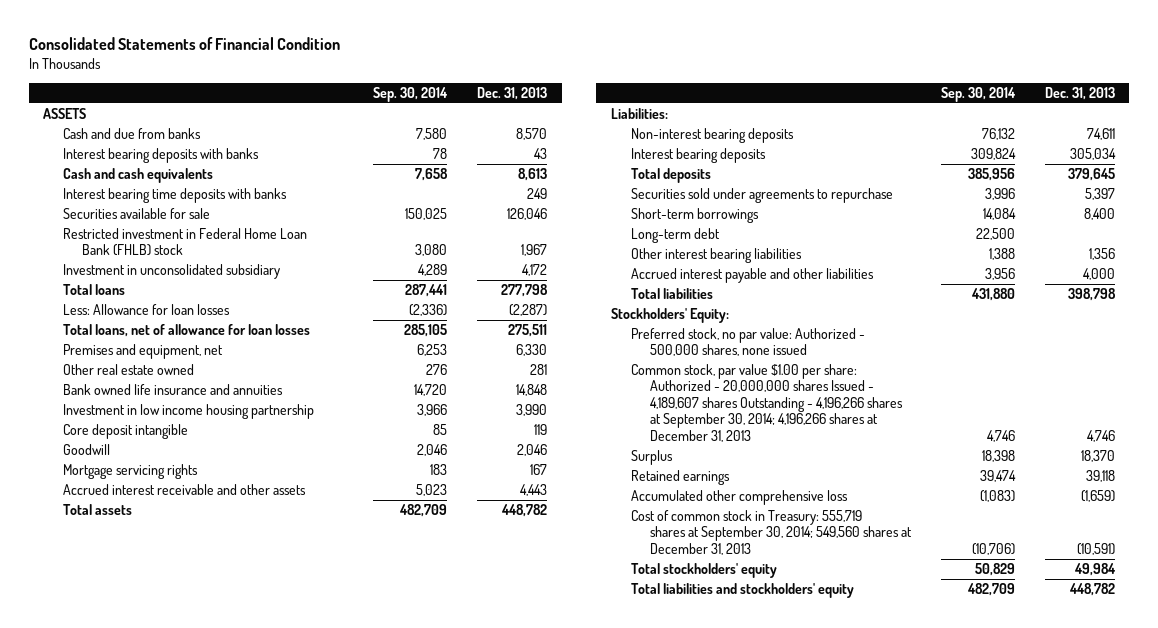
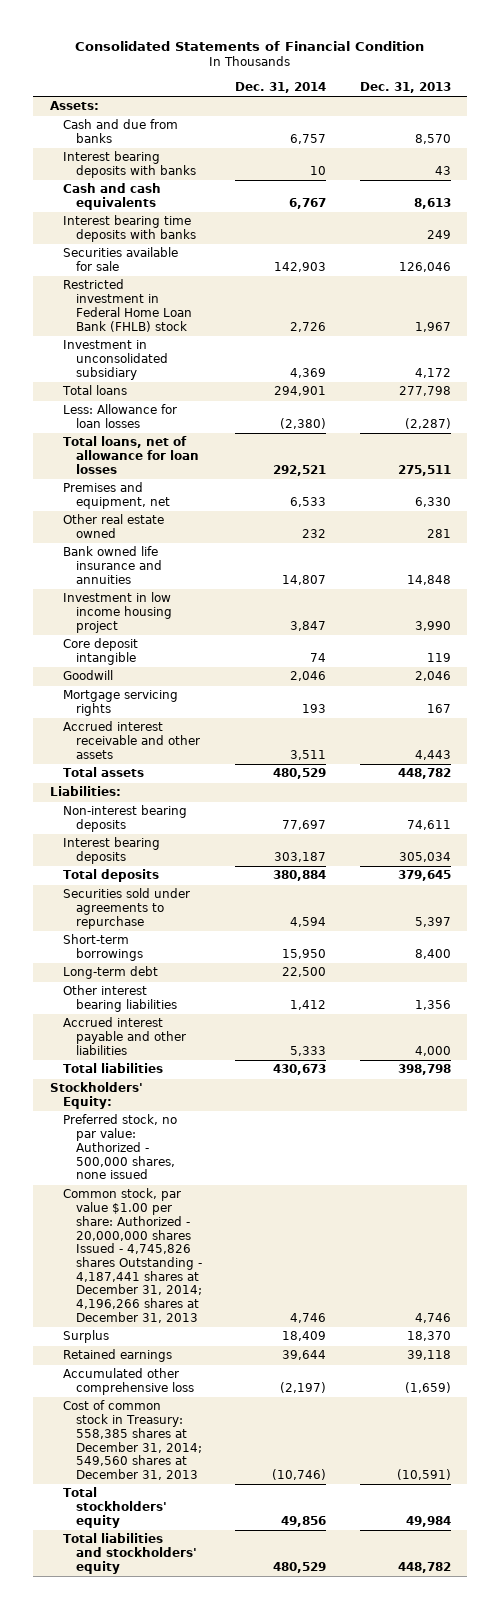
[373,86,449,102] Sep. 30, 2014 -> none
none -> [235,81,327,93] Dec. 31, 2014
[43,107,87,119] ASSETS -> [49,101,99,111] Assets:
[62,403,314,419] Investment in low income housing partnership -> [62,592,173,633] Investment in low income housing project
[630,363,904,442] Common stock, par value $1.00 per share: Authorized - 20,000,000 shares Issued - 4,189,607 shares Outstanding - 4,196,266 shares at September 30, 2014; 4,196,266 shares at December 31, 2013 -> [62,1188,203,1323] Common stock, par value $1.00 per share: Authorized - 20,000,000 shares Issued - 4,745,826 shares Outstanding - 4,187,441 shares at December 31, 2014; 4,196,266 shares at December 31, 2013
[630,509,913,555] Cost of common stock in Treasury: 555,719 shares at September 30, 2014; 549,560 shares at December 31, 2013 -> [62,1400,203,1481] Cost of common stock in Treasury: 558,385 shares at December 31, 2014; 549,560 shares at December 31, 2013

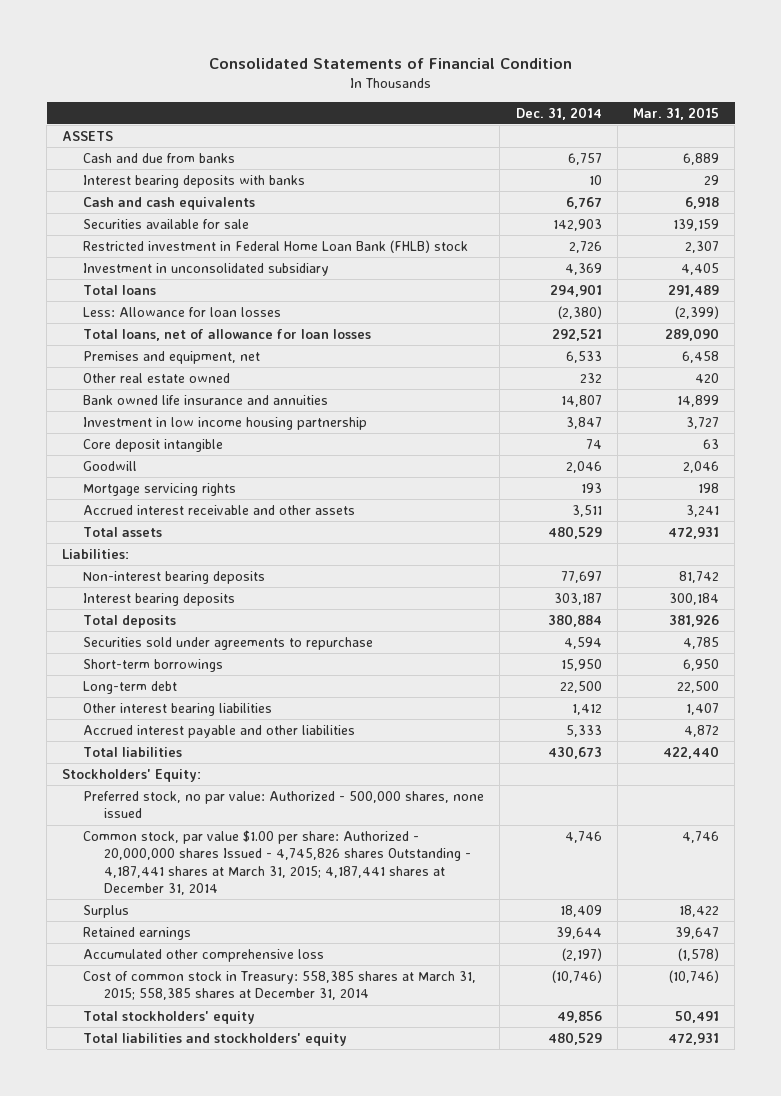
[359,81,451,93] Dec. 31, 2013 -> none
none -> [633,106,720,120] Mar. 31, 2015
[49,101,99,111] Assets: -> [62,130,114,141] ASSETS
[62,215,197,243] Interest bearing time deposits with banks -> none
[62,592,173,633] Investment in low income housing project -> [83,416,368,430] Investment in low income housing partnership
[62,1188,203,1323] Common stock, par value $1.00 per share: Authorized - 20,000,000 shares Issued - 4,745,826 shares Outstanding - 4,187,441 shares at December 31, 2014; 4,196,266 shares at December 31, 2013 -> [83,829,471,896] Common stock, par value $1.00 per share: Authorized - 20,000,000 shares Issued - 4,745,826 shares Outstanding - 4,187,441 shares at March 31, 2015; 4,187,441 shares at December 31, 2014
[62,1400,203,1481] Cost of common stock in Treasury: 558,385 shares at December 31, 2014; 549,560 shares at December 31, 2013 -> [83,970,477,1001] Cost of common stock in Treasury: 558,385 shares at March 31, 2015; 558,385 shares at December 31, 2014

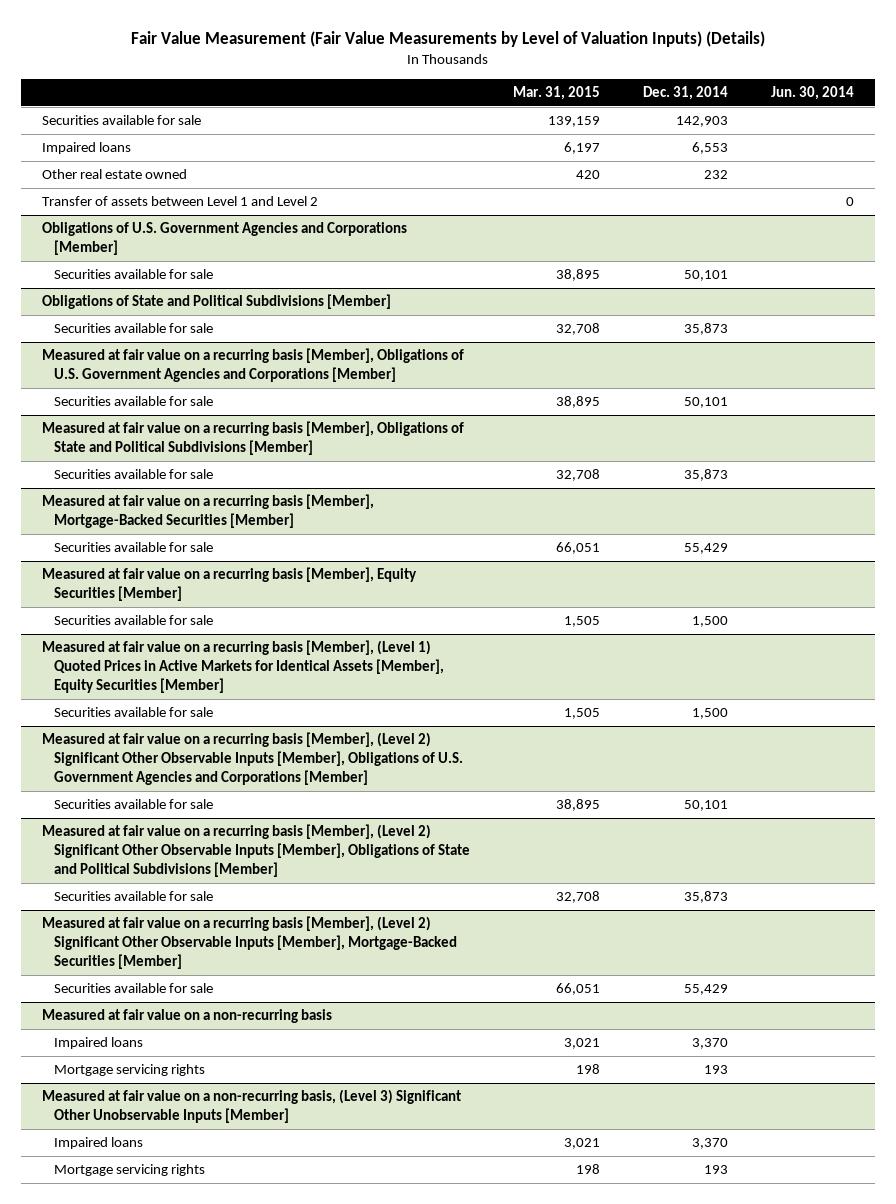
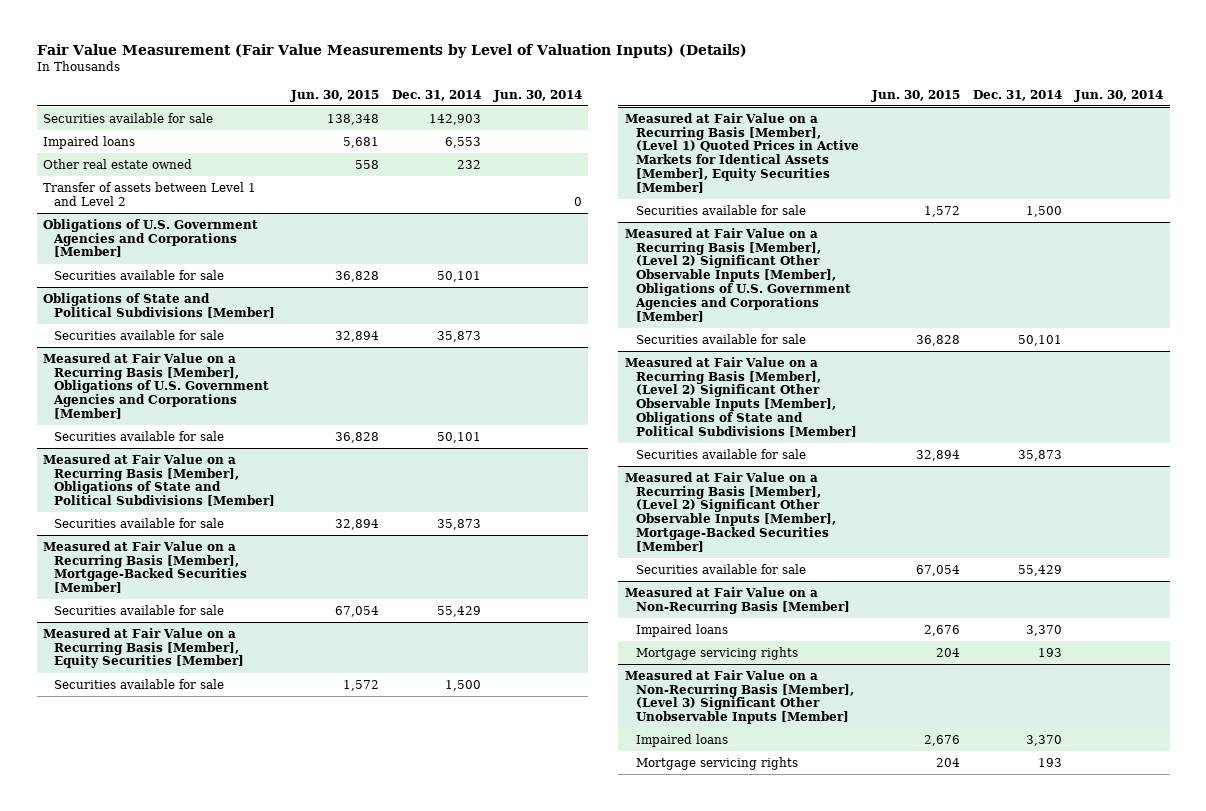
[513,85,601,100] Mar. 31, 2015 -> none
none -> [289,89,379,102] Jun. 30, 2015
[42,348,465,383] Measured at fair value on a recurring basis [Member], Obligations of U.S. Government Agencies and Corporations [Member] -> [43,352,270,420] Measured at Fair Value on a Recurring Basis [Member], Obligations of U.S. Government Agencies and Corporations [Member]
[42,421,465,456] Measured at fair value on a recurring basis [Member], Obligations of State and Political Subdivisions [Member] -> [43,453,276,507] Measured at Fair Value on a Recurring Basis [Member], Obligations of State and Political Subdivisions [Member]
[42,494,375,529] Measured at fair value on a recurring basis [Member], Mortgage-Backed Securities [Member] -> [43,540,248,594] Measured at Fair Value on a Recurring Basis [Member], Mortgage-Backed Securities [Member]
[42,567,418,602] Measured at fair value on a recurring basis [Member], Equity Securities [Member] -> [43,627,245,669] Measured at Fair Value on a Recurring Basis [Member], Equity Securities [Member]
[42,640,445,693] Measured at fair value on a recurring basis [Member], (Level 1) Quoted Prices in Active Markets for Identical Assets [Member], Equity Securities [Member] -> [624,112,859,194] Measured at Fair Value on a Recurring Basis [Member], (Level 1) Quoted Prices in Active Markets for Identical Assets [Member], Equity Securities [Member]
[42,732,464,785] Measured at fair value on a recurring basis [Member], (Level 2) Significant Other Observable Inputs [Member], Obligations of U.S. Government Agencies and Corporations [Member] -> [624,227,851,323] Measured at Fair Value on a Recurring Basis [Member], (Level 2) Significant Other Observable Inputs [Member], Obligations of U.S. Government Agencies and Corporations [Member]
[42,824,471,877] Measured at fair value on a recurring basis [Member], (Level 2) Significant Other Observable Inputs [Member], Obligations of State and Political Subdivisions [Member] -> [624,356,857,438] Measured at Fair Value on a Recurring Basis [Member], (Level 2) Significant Other Observable Inputs [Member], Obligations of State and Political Subdivisions [Member]
[42,916,458,969] Measured at fair value on a recurring basis [Member], (Level 2) Significant Other Observable Inputs [Member], Mortgage-Backed Securities [Member] -> [624,471,836,553] Measured at Fair Value on a Recurring Basis [Member], (Level 2) Significant Other Observable Inputs [Member], Mortgage-Backed Securities [Member]
[42,1009,333,1024] Measured at fair value on a non-recurring basis -> [624,586,850,614] Measured at Fair Value on a Non-Recurring Basis [Member]
[42,1089,462,1124] Measured at fair value on a non-recurring basis, (Level 3) Significant Other Unobservable Inputs [Member] -> [624,669,854,725] Measured at Fair Value on a Non-Recurring Basis [Member], (Level 3) Significant Other Unobservable Inputs [Member]

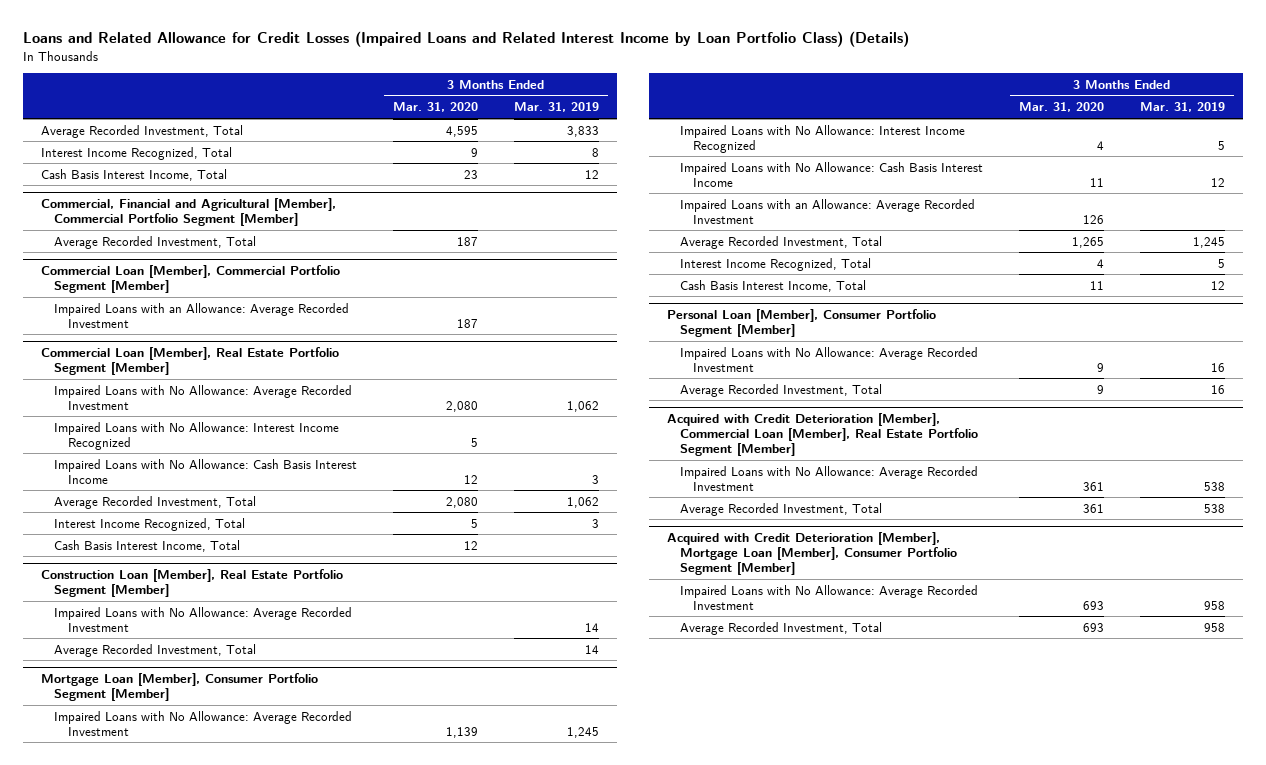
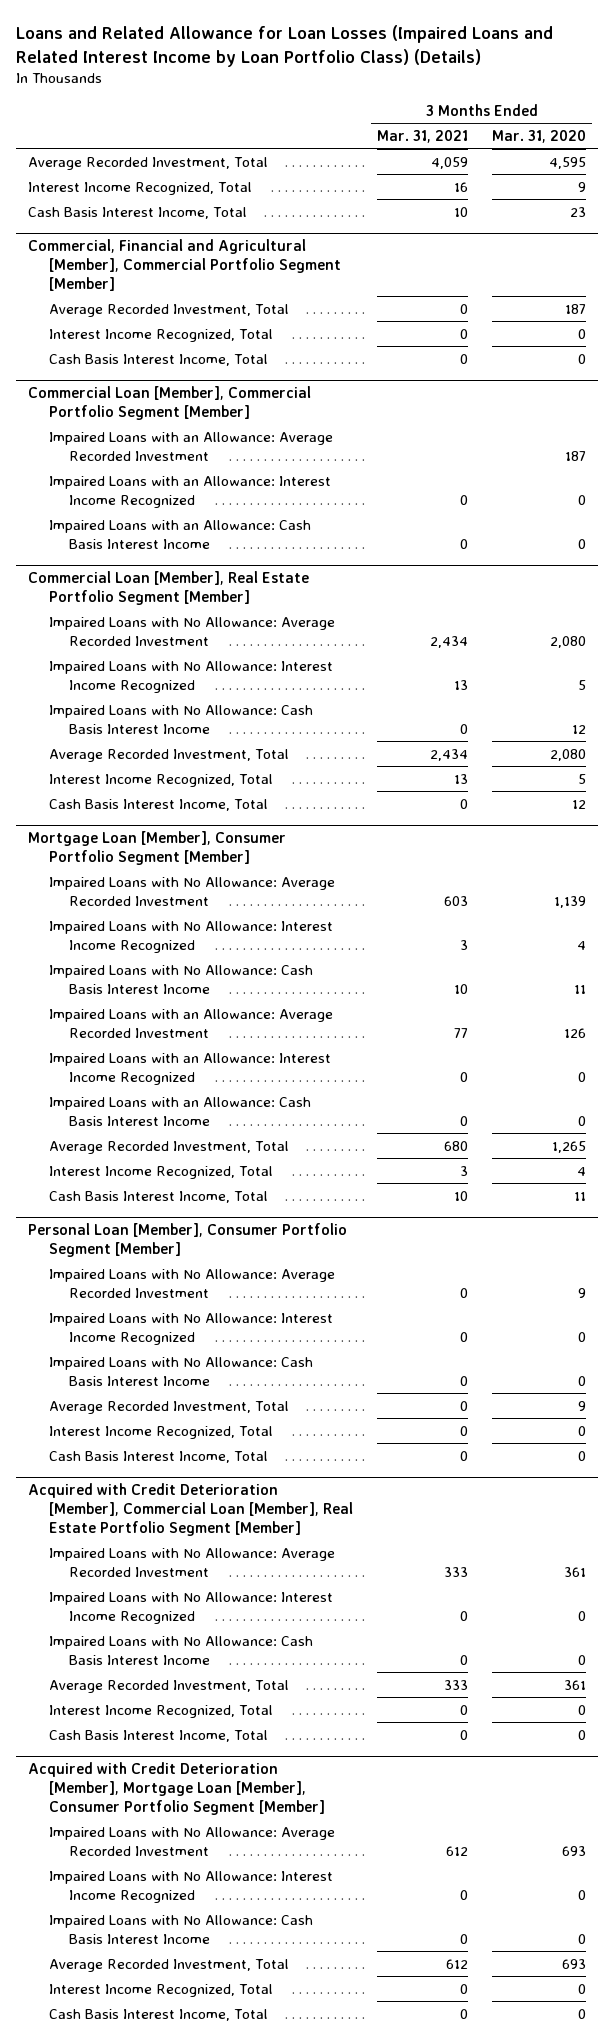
[23,31,910,48] Loans and Related Allowance for Credit Losses (Impaired Loans and Related Interest Income by Loan Portfolio Class) (Details) -> [15,25,553,67] Loans and Related Allowance for Loan Losses (Impaired Loans and Related Interest Income by Loan Portfolio Class) (Details)
[514,102,600,113] Mar. 31, 2019 -> none
none -> [376,129,468,143] Mar. 31, 2021
none -> [48,328,273,342] Interest Income Recognized, Total
none -> [48,353,268,366] Cash Basis Interest Income, Total
none -> [48,475,331,508] Impaired Loans with an Allowance: Interest Income Recognized
none -> [48,519,311,549] Impaired Loans with an Allowance: Cash Basis Interest Income
[41,569,344,598] Construction Loan [Member], Real Estate Portfolio Segment [Member] -> none
[54,606,353,632] Impaired Loans with No Allowance: Average Recorded Investment -> none
[54,643,257,657] Average Recorded Investment, Total -> none
none -> [48,1052,331,1085] Impaired Loans with an Allowance: Interest Income Recognized
none -> [48,1096,311,1126] Impaired Loans with an Allowance: Cash Basis Interest Income
none -> [48,1312,333,1345] Impaired Loans with No Allowance: Interest Income Recognized
none -> [48,1356,313,1386] Impaired Loans with No Allowance: Cash Basis Interest Income
none -> [48,1425,273,1439] Interest Income Recognized, Total
none -> [48,1450,268,1463] Cash Basis Interest Income, Total
none -> [48,1591,333,1624] Impaired Loans with No Allowance: Interest Income Recognized
none -> [48,1635,313,1665] Impaired Loans with No Allowance: Cash Basis Interest Income
none -> [48,1704,273,1718] Interest Income Recognized, Total
none -> [48,1729,268,1742] Cash Basis Interest Income, Total
none -> [48,1870,333,1903] Impaired Loans with No Allowance: Interest Income Recognized
none -> [48,1914,313,1944] Impaired Loans with No Allowance: Cash Basis Interest Income
none -> [48,1983,273,1997] Interest Income Recognized, Total
none -> [48,2008,268,2021] Cash Basis Interest Income, Total

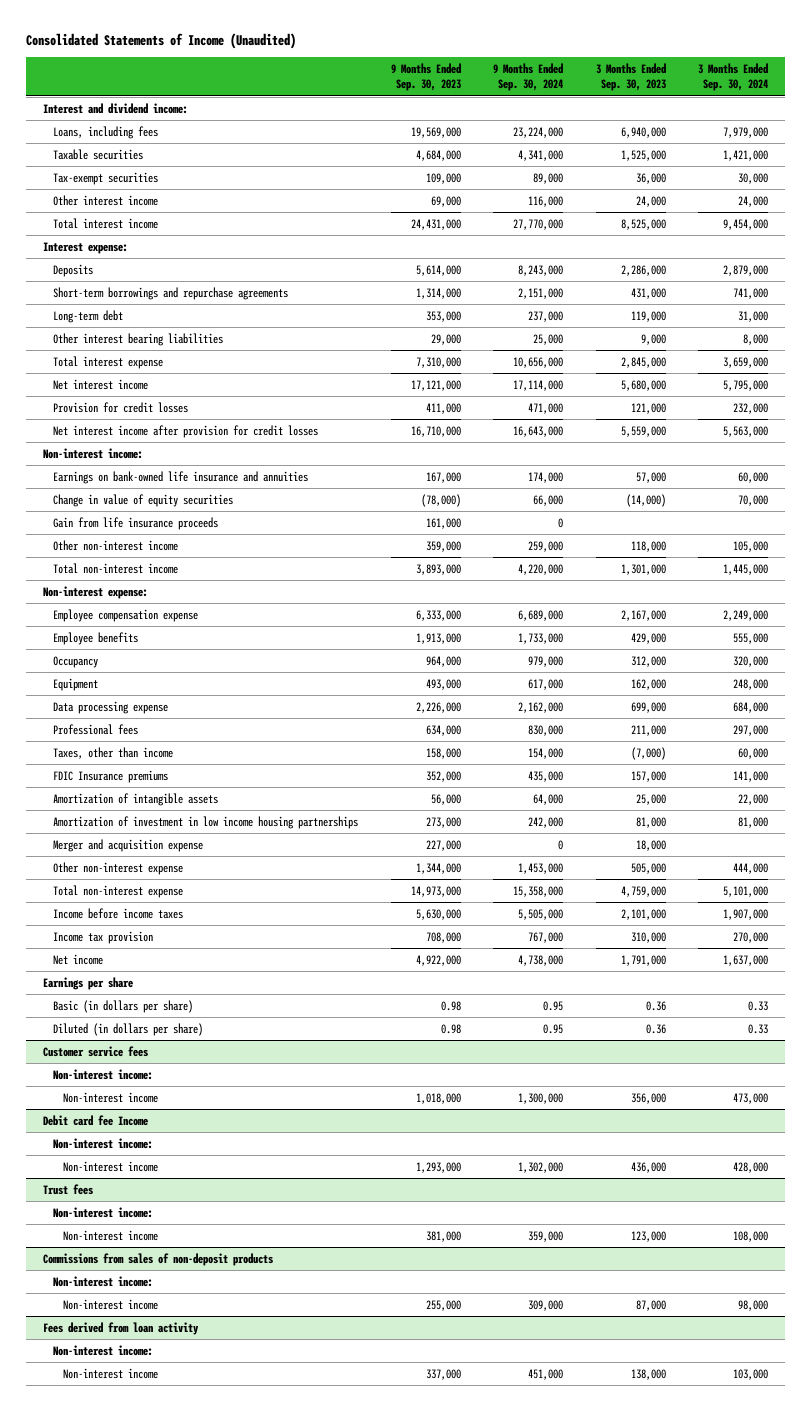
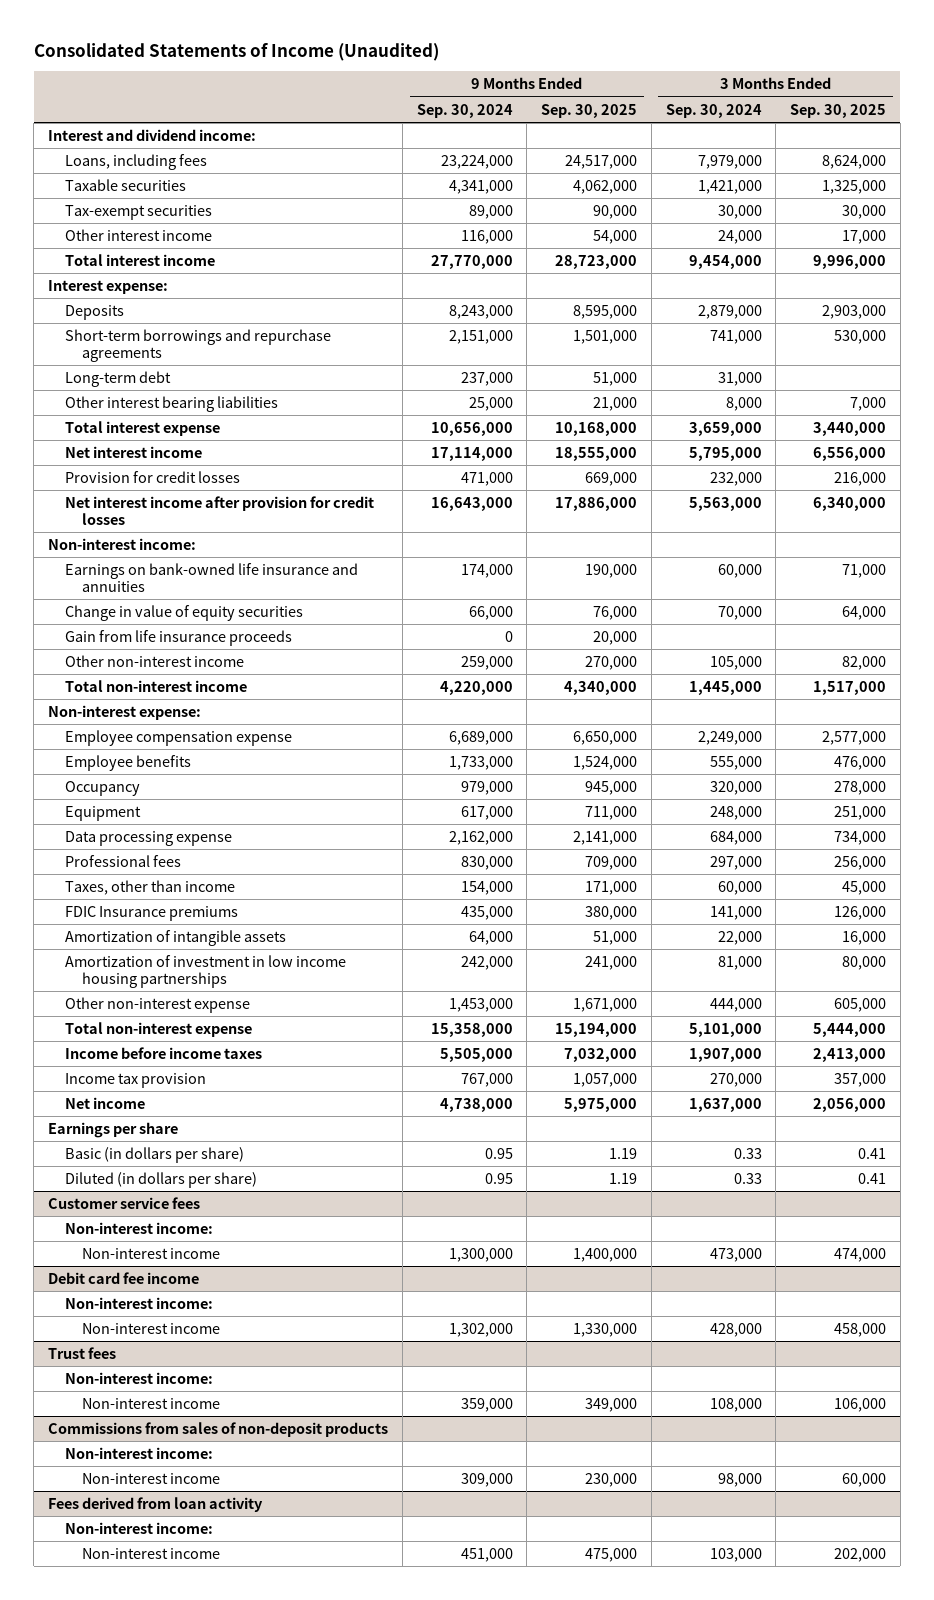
[390,62,461,92] 9 Months Ended Sep. 30, 2023 -> none
[595,62,666,92] 3 Months Ended Sep. 30, 2023 -> none
none -> [541,103,638,118] Sep. 30, 2025
none -> [789,103,886,118] Sep. 30, 2025
[53,838,204,852] Merger and acquisition expense -> none
[42,1114,148,1126] Debit card fee Income -> [48,1272,200,1285] Debit card fee income

